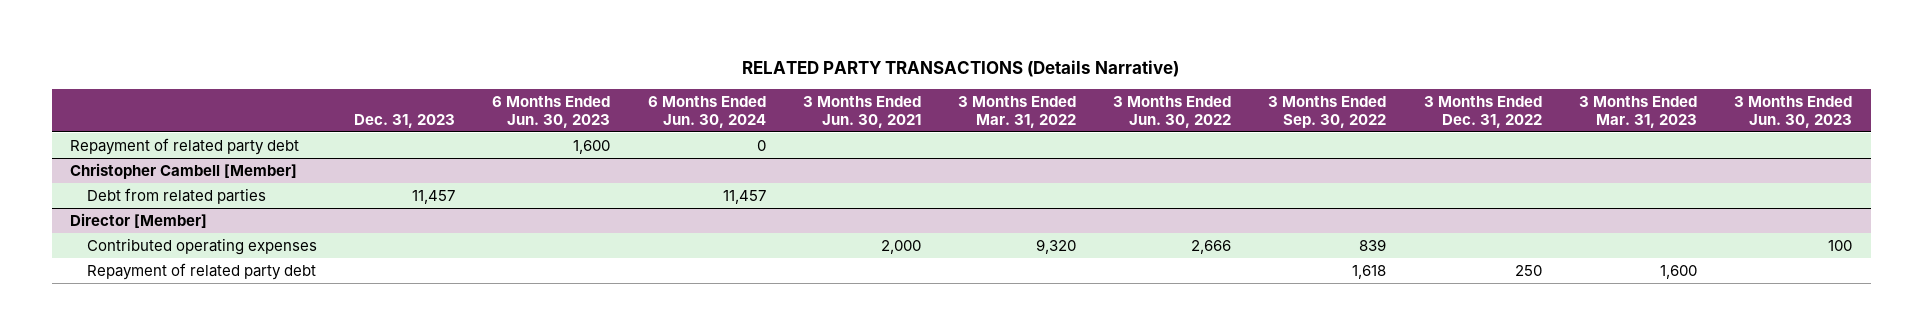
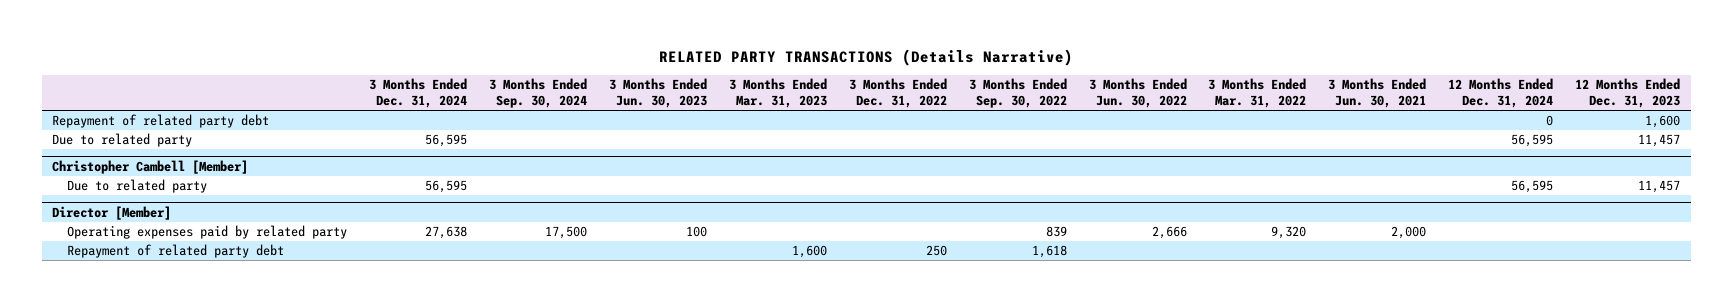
[354,113,456,128] Dec. 31, 2023 -> none
[492,95,611,128] 6 Months Ended Jun. 30, 2023 -> none
[647,95,766,128] 6 Months Ended Jun. 30, 2024 -> none
none -> [369,78,468,109] 3 Months Ended Dec. 31, 2024
none -> [489,78,588,109] 3 Months Ended Sep. 30, 2024
none -> [1448,78,1554,109] 12 Months Ended Dec. 31, 2024
none -> [1575,78,1681,109] 12 Months Ended Dec. 31, 2023
none -> [52,133,193,148] Due to related party
[87,187,267,204] Debt from related parties -> [67,179,208,194] Due to related party
[87,237,318,255] Contributed operating expenses -> [67,225,348,240] Operating expenses paid by related party

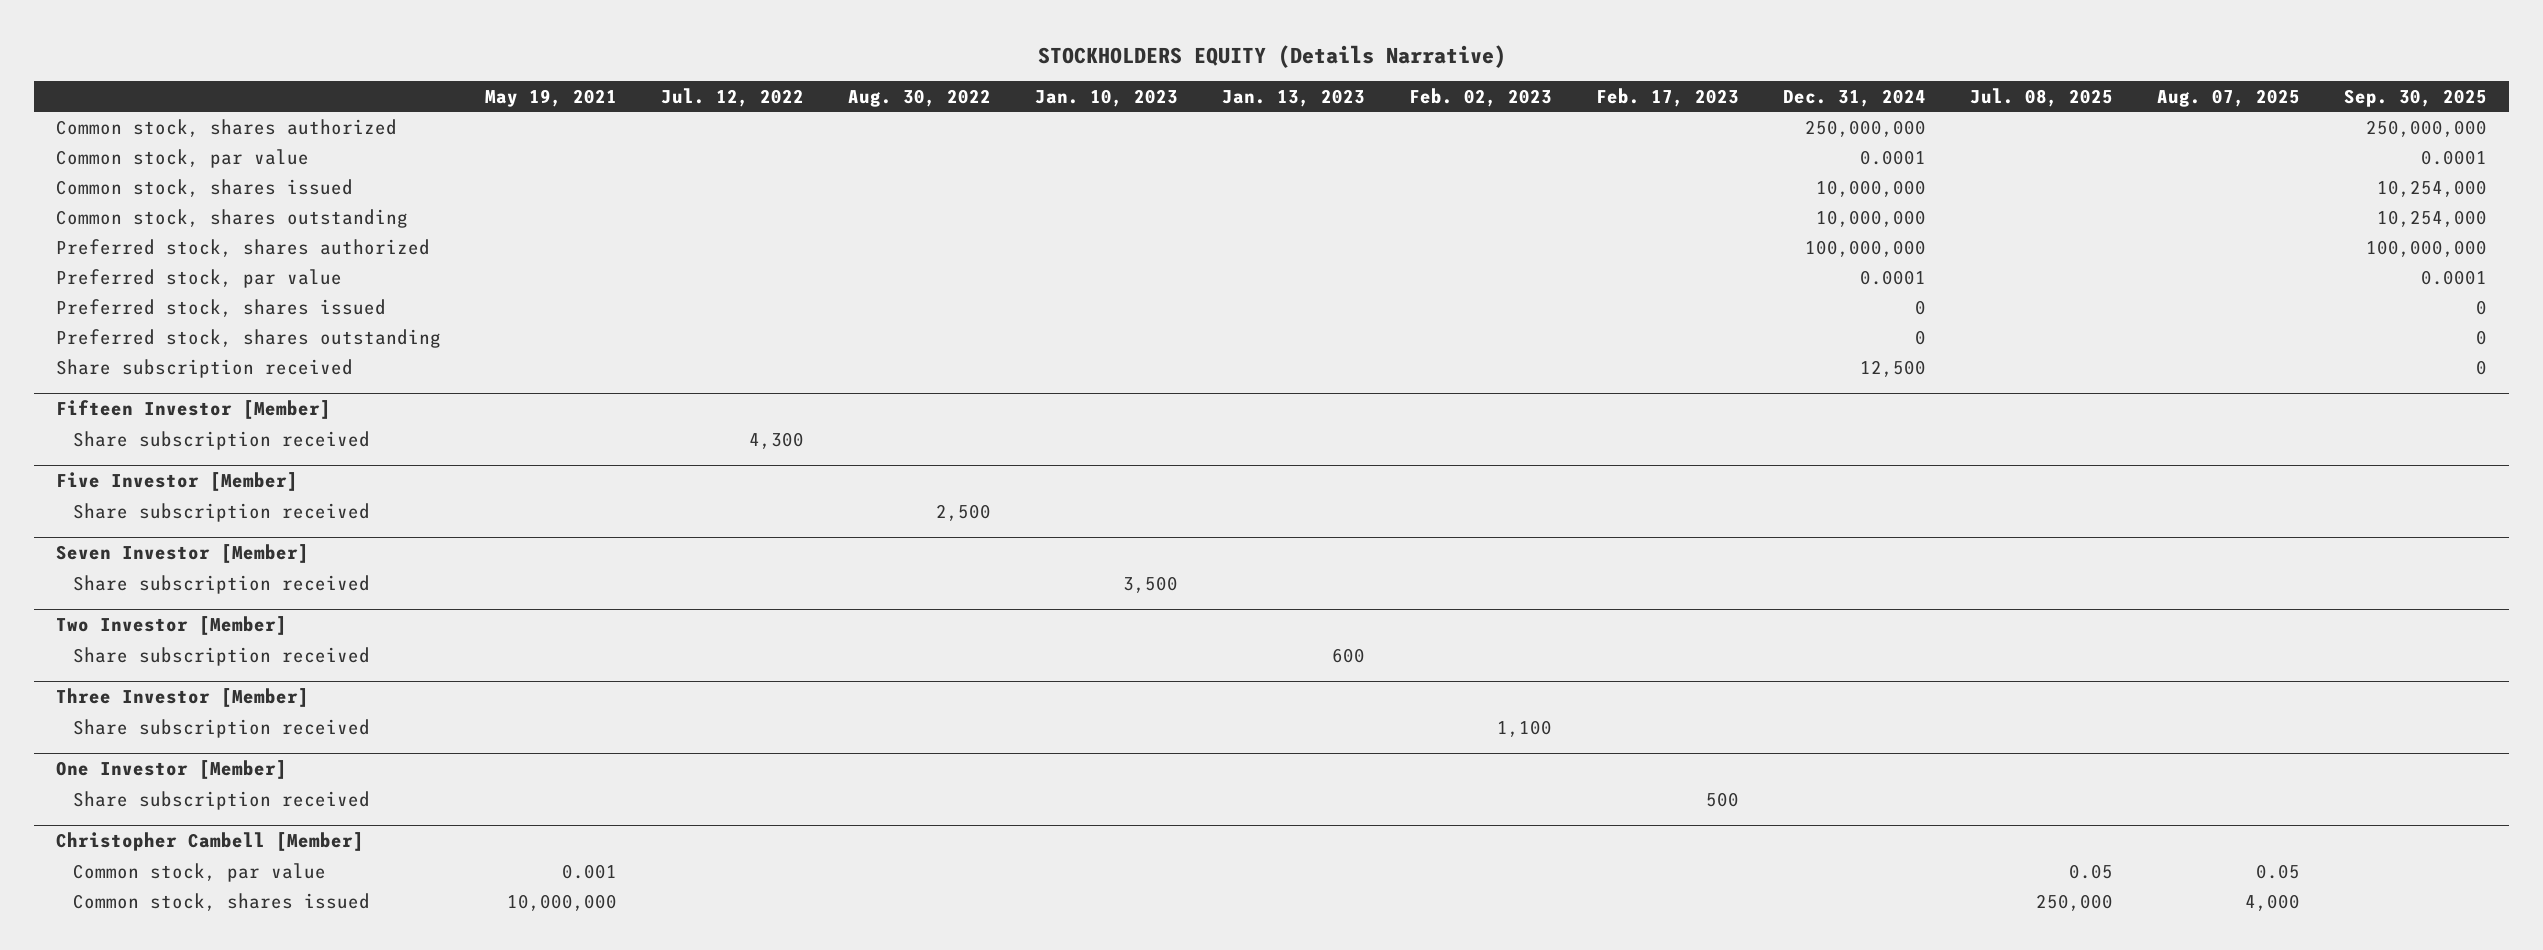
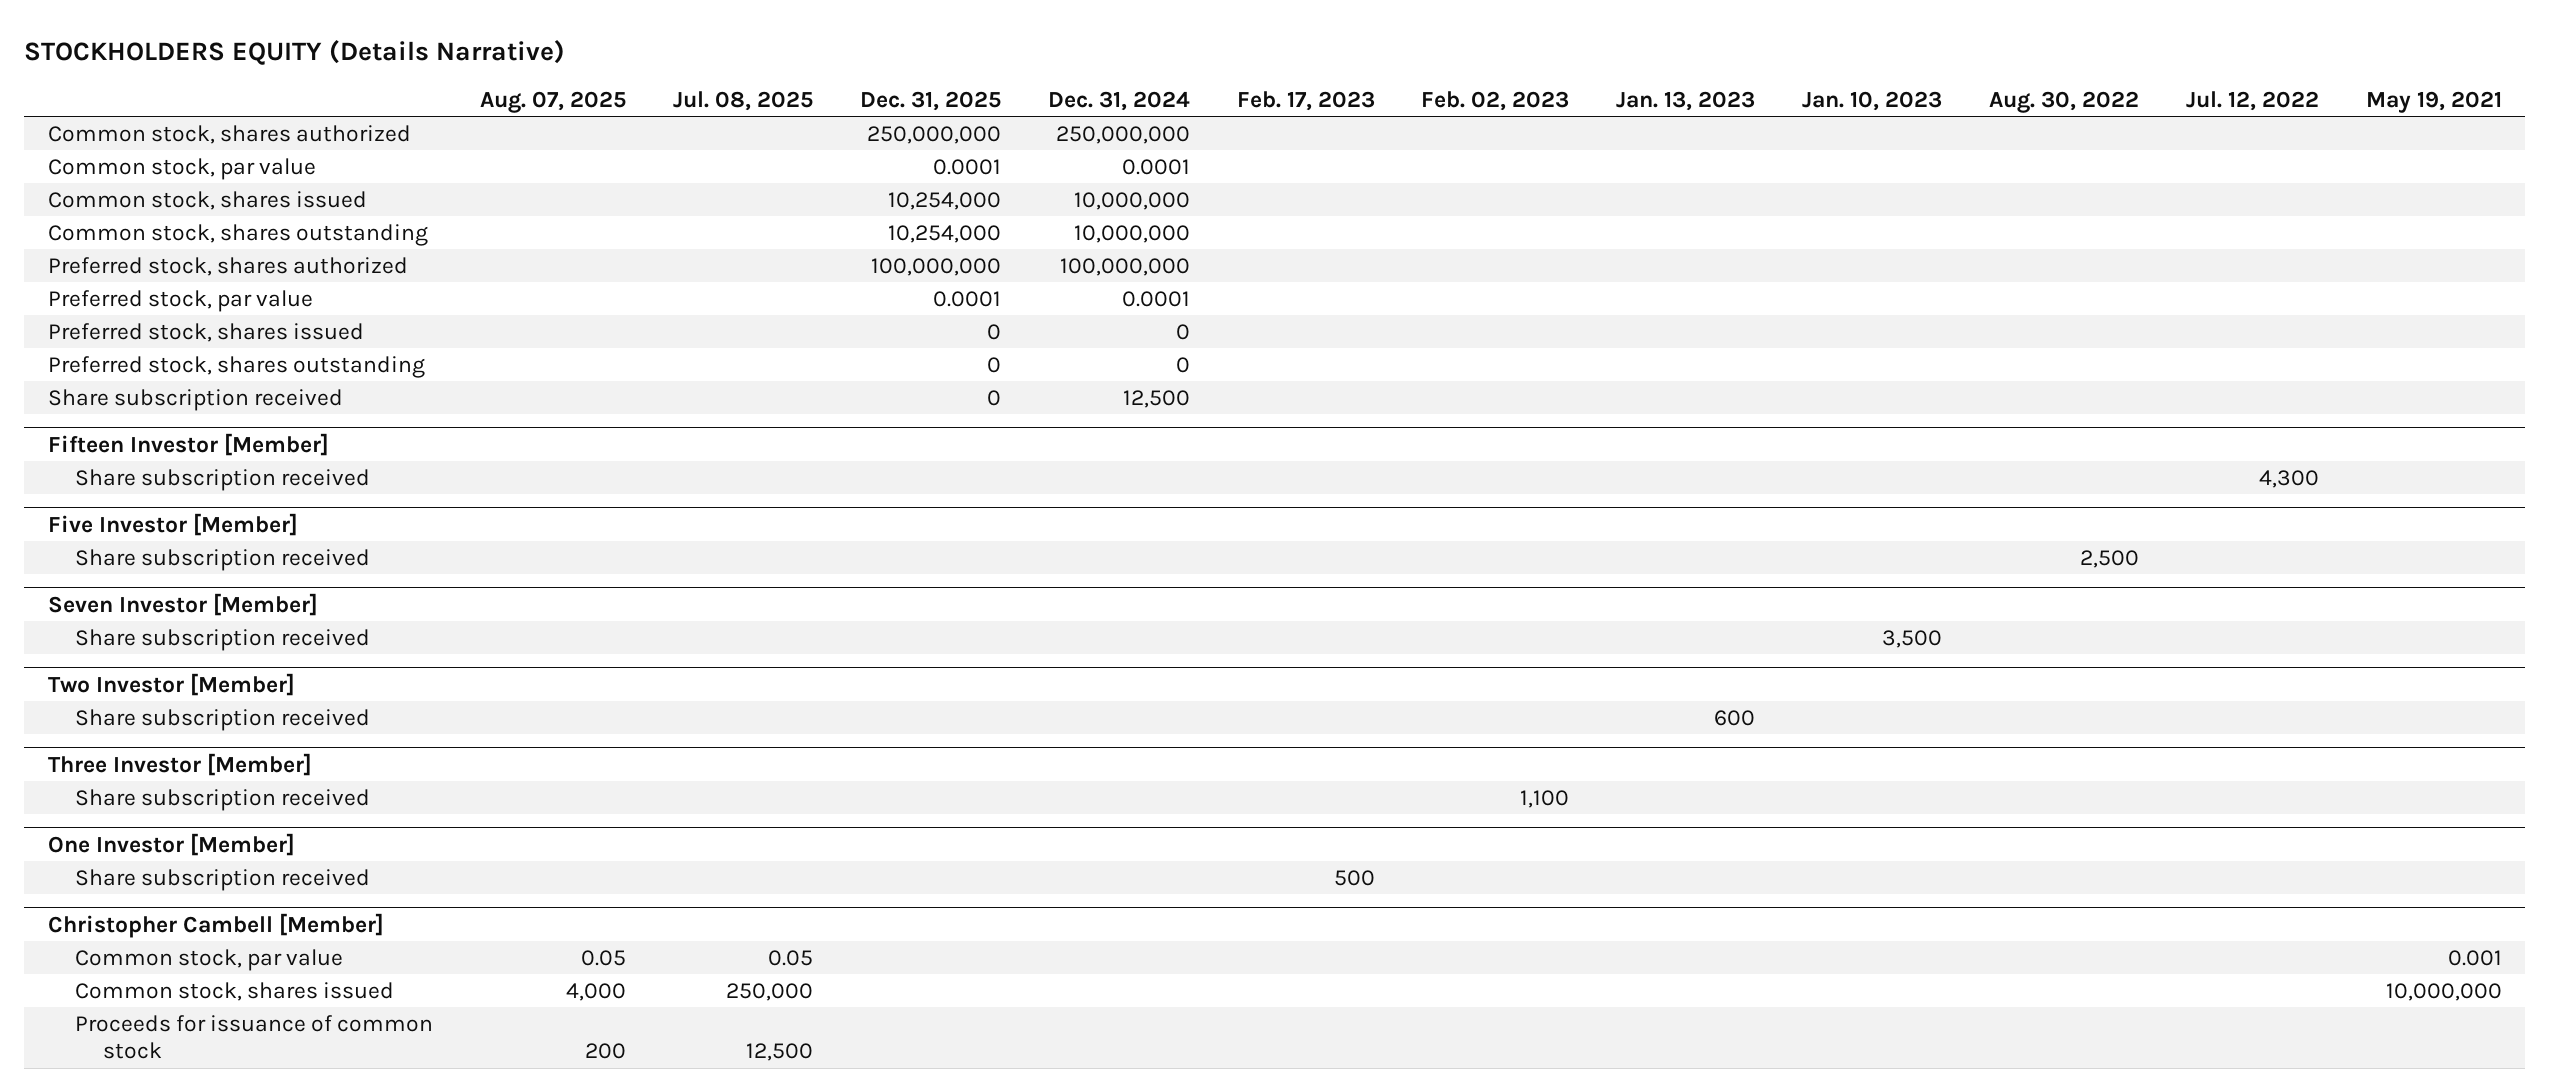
[2344,88,2488,107] Sep. 30, 2025 -> none
none -> [859,90,1001,111] Dec. 31, 2025
none -> [75,1014,434,1060] Proceeds for issuance of common stock

